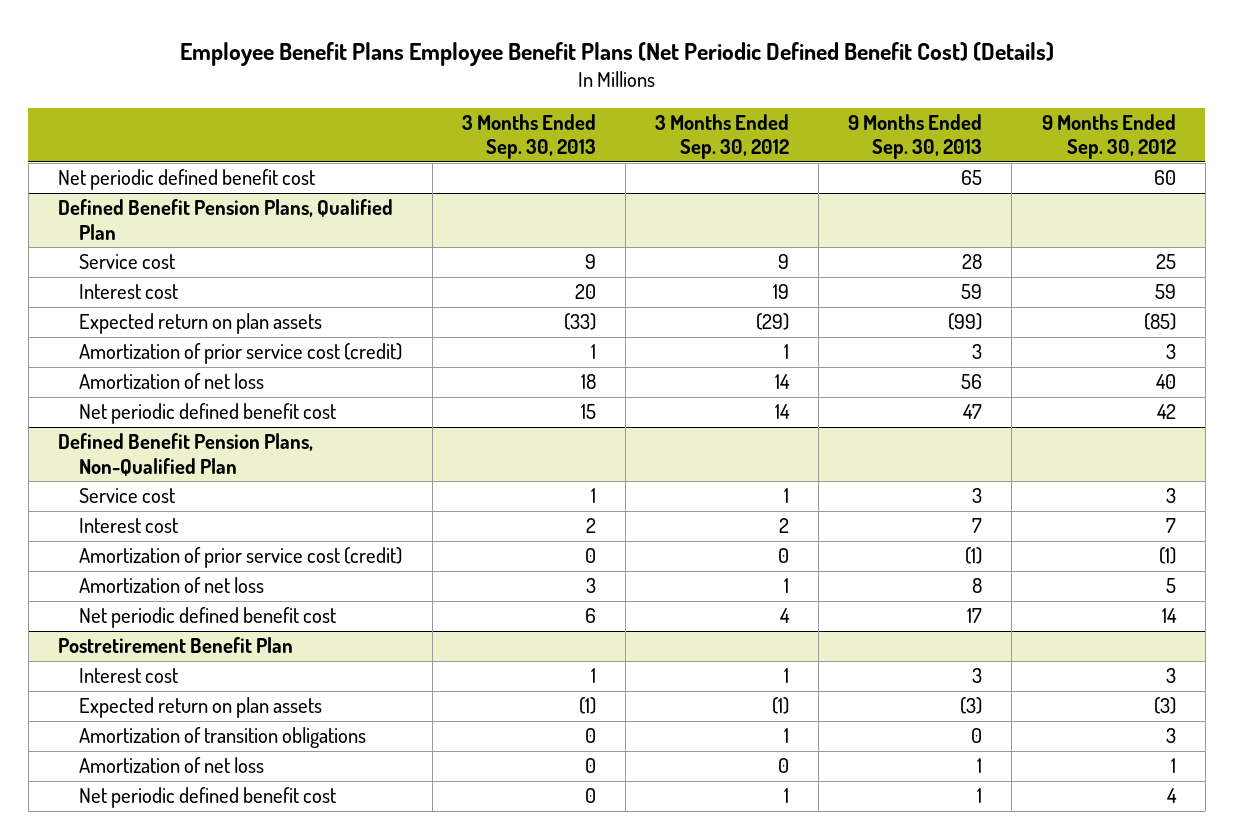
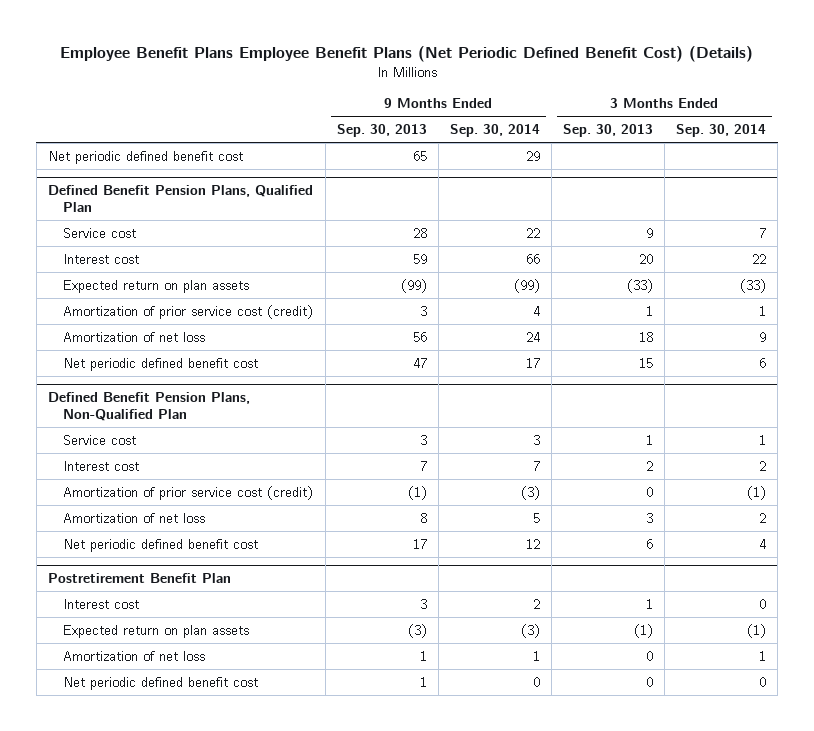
[655,114,790,160] 3 Months Ended Sep. 30, 2012 -> none
[1041,114,1176,160] 9 Months Ended Sep. 30, 2012 -> none
none -> [449,124,540,138] Sep. 30, 2014
none -> [676,124,767,138] Sep. 30, 2014
[79,727,367,749] Amortization of transition obligations -> none

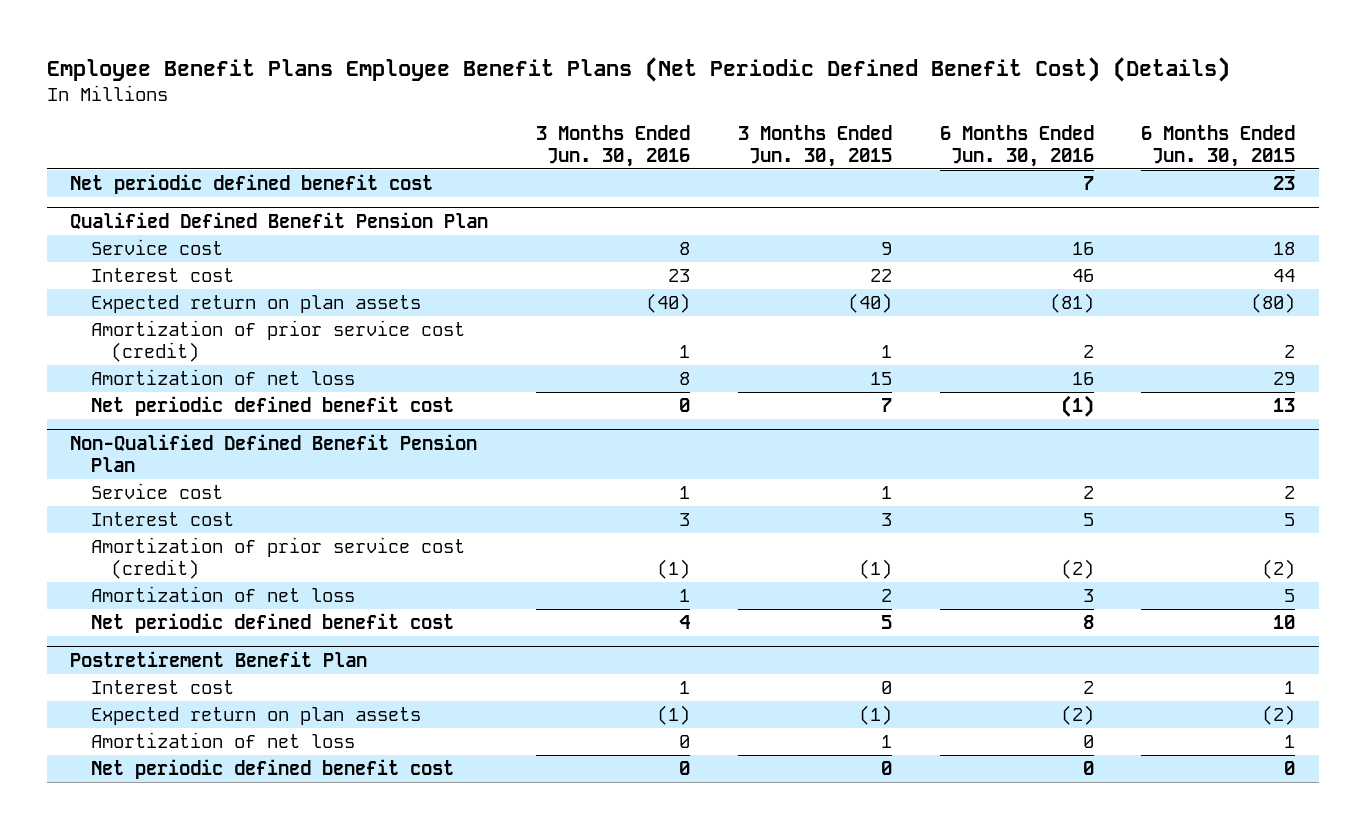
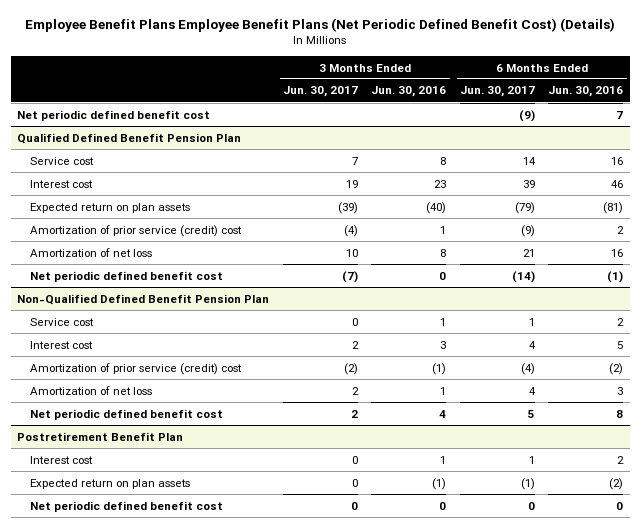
[737,124,892,167] 3 Months Ended Jun. 30, 2015 -> none
[1141,124,1296,167] 6 Months Ended Jun. 30, 2015 -> none
none -> [282,86,358,98] Jun. 30, 2017
none -> [459,86,535,98] Jun. 30, 2017
[90,320,465,363] Amortization of prior service cost (credit) -> [29,224,242,237] Amortization of prior service (credit) cost
[90,537,465,580] Amortization of prior service cost (credit) -> [29,362,242,375] Amortization of prior service (credit) cost
[90,732,355,749] Amortization of net loss -> none

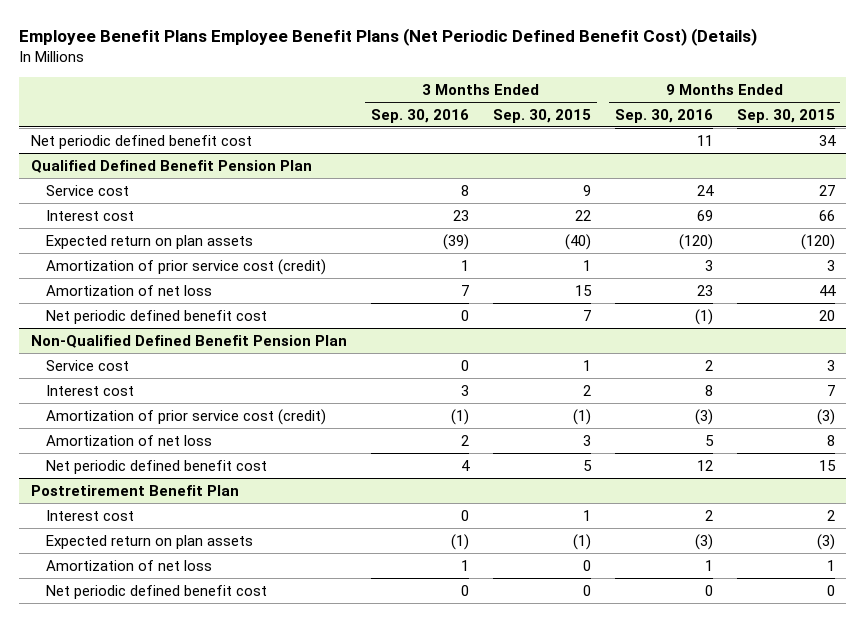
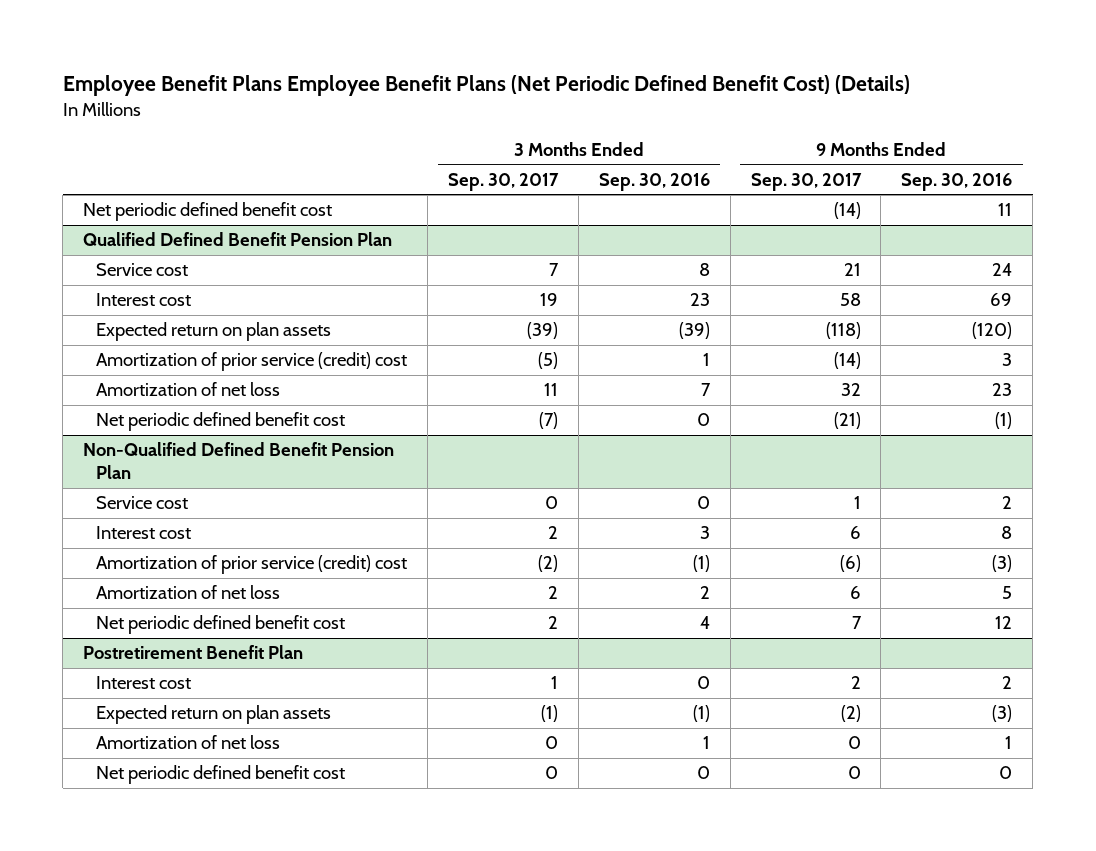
[492,108,591,123] Sep. 30, 2015 -> none
[736,108,835,123] Sep. 30, 2015 -> none
none -> [447,172,559,191] Sep. 30, 2017
none -> [750,172,862,191] Sep. 30, 2017
[45,258,326,275] Amortization of prior service cost (credit) -> [96,352,408,372] Amortization of prior service (credit) cost
[45,408,326,425] Amortization of prior service cost (credit) -> [96,555,408,575] Amortization of prior service (credit) cost

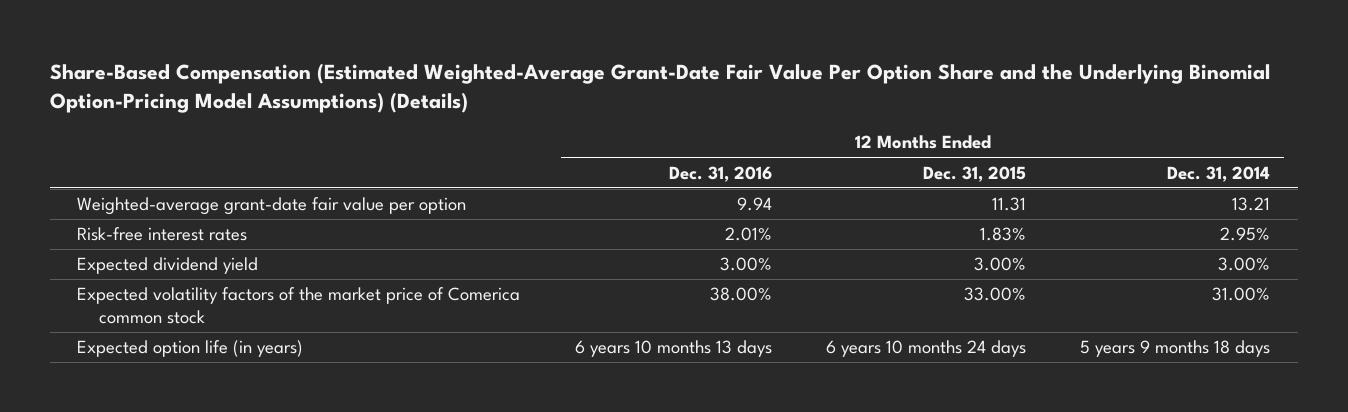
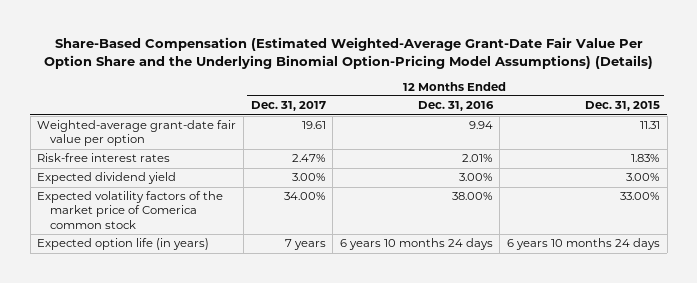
[1167,165,1271,182] Dec. 31, 2014 -> none
none -> [250,101,326,112] Dec. 31, 2017
[574,340,772,358] 6 years 10 months 13 days -> [339,238,493,251] 6 years 10 months 24 days

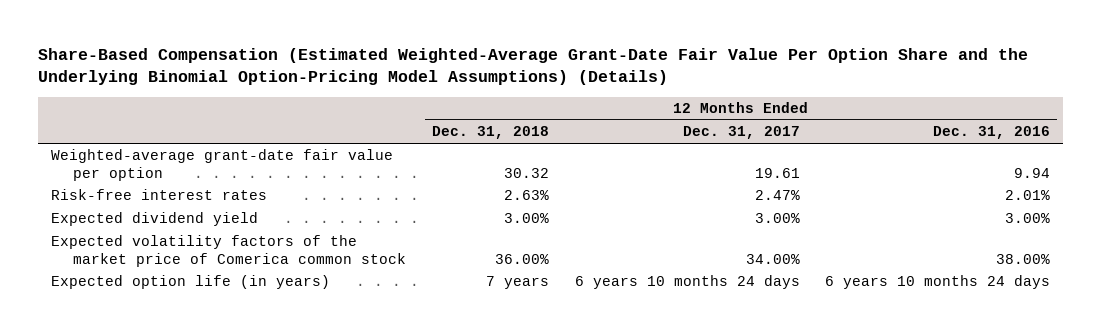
[585,101,661,112] Dec. 31, 2015 -> none
none -> [431,126,549,140] Dec. 31, 2018
[284,239,326,251] 7 years -> [574,275,800,290] 6 years 10 months 24 days

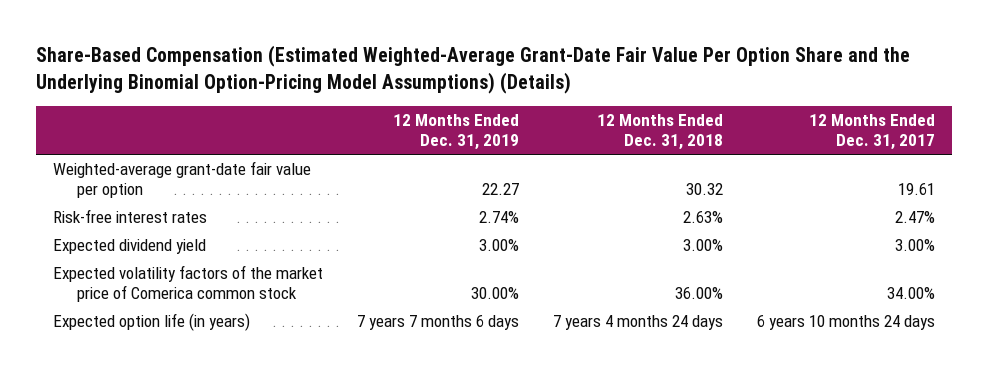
[933,126,1051,140] Dec. 31, 2016 -> none
none -> [392,114,519,151] 12 Months Ended Dec. 31, 2019
[485,276,549,290] 7 years -> [552,315,723,331] 7 years 4 months 24 days

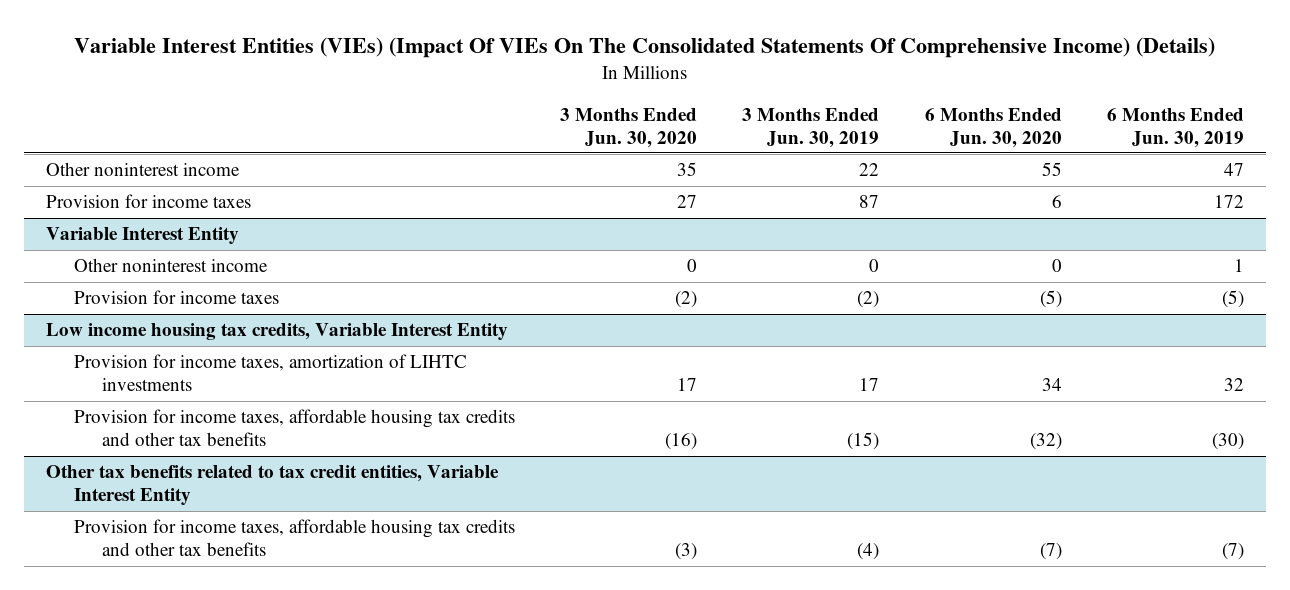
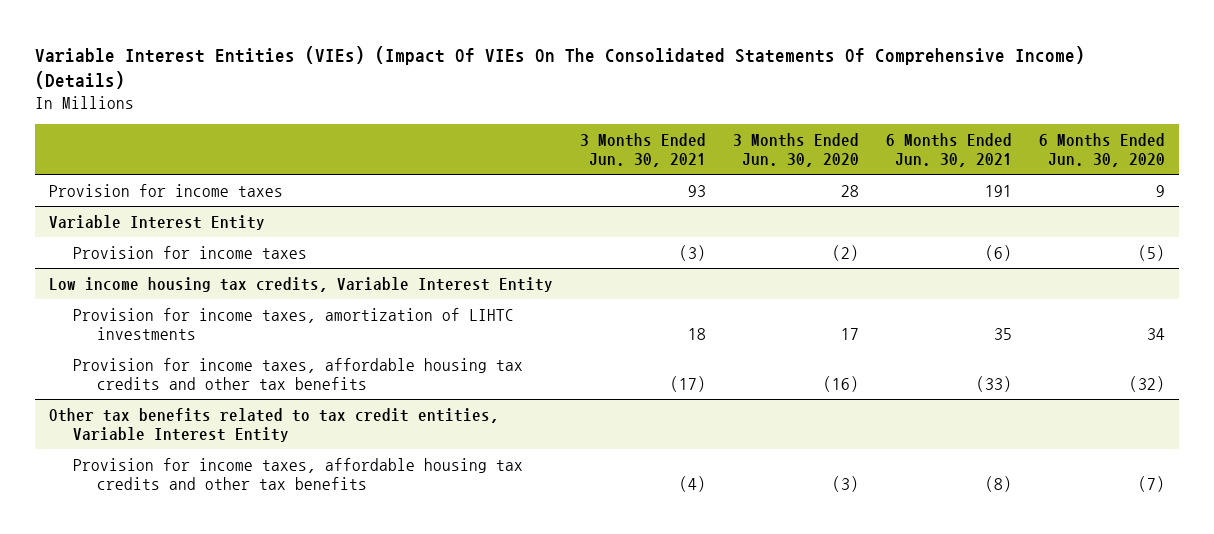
[742,107,880,148] 3 Months Ended Jun. 30, 2019 -> none
[1106,107,1244,148] 6 Months Ended Jun. 30, 2019 -> none
none -> [579,132,706,167] 3 Months Ended Jun. 30, 2021
none -> [886,132,1013,167] 6 Months Ended Jun. 30, 2021
[46,162,241,177] Other noninterest income -> none
[677,195,698,209] 27 -> [841,184,860,197] 28
[1051,195,1062,209] 6 -> [1156,184,1166,197] 9
[74,258,269,273] Other noninterest income -> none

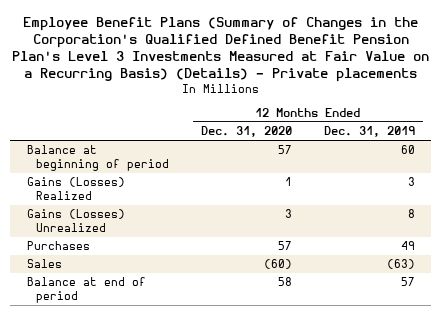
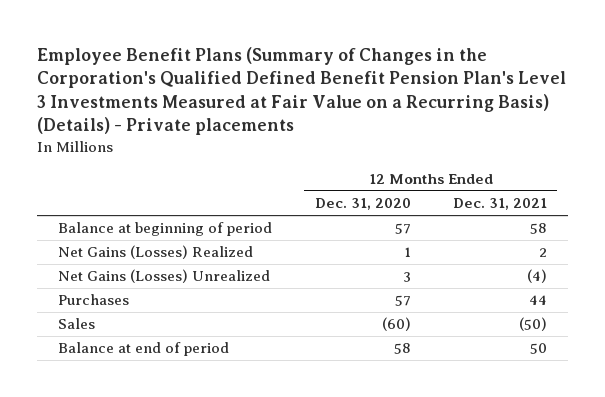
[324,126,416,138] Dec. 31, 2019 -> none
none -> [452,198,547,211] Dec. 31, 2021
[26,177,125,201] Gains (Losses) Realized -> [58,245,254,260] Net Gains (Losses) Realized
[26,209,125,233] Gains (Losses) Unrealized -> [58,269,271,284] Net Gains (Losses) Unrealized

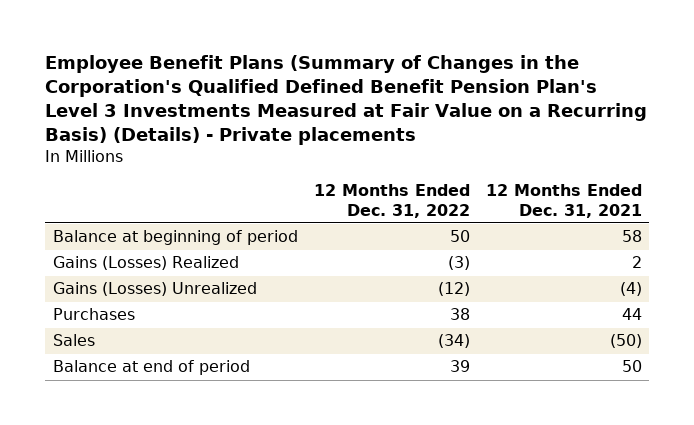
[314,198,411,211] Dec. 31, 2020 -> none
none -> [313,184,470,218] 12 Months Ended Dec. 31, 2022
[58,245,254,260] Net Gains (Losses) Realized -> [52,256,239,271] Gains (Losses) Realized
[58,269,271,284] Net Gains (Losses) Unrealized -> [52,282,257,297] Gains (Losses) Unrealized

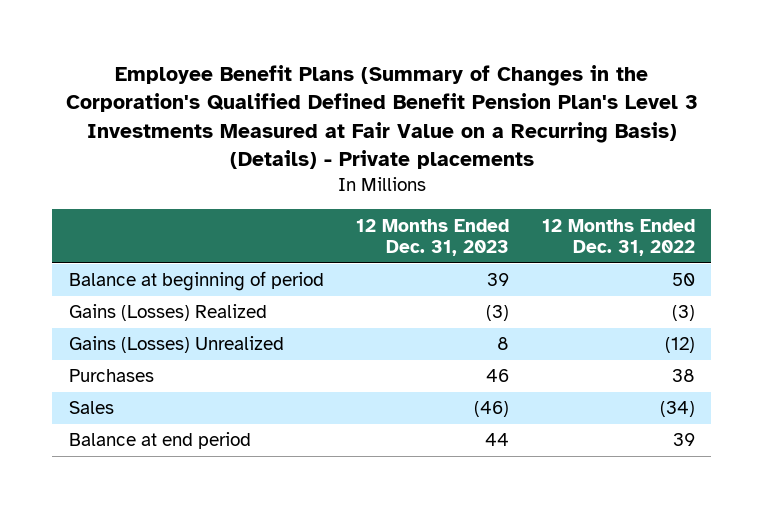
[485,184,642,218] 12 Months Ended Dec. 31, 2021 -> none
none -> [356,218,510,256] 12 Months Ended Dec. 31, 2023
[52,360,250,376] Balance at end of period -> [68,432,251,450] Balance at end period

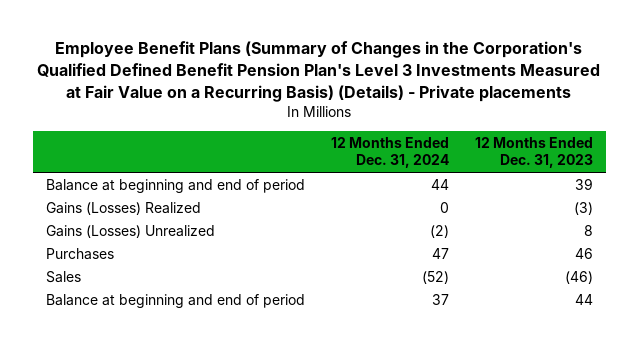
[542,218,696,256] 12 Months Ended Dec. 31, 2022 -> none
none -> [330,137,449,169] 12 Months Ended Dec. 31, 2024
[68,271,324,292] Balance at beginning of period -> [45,178,305,193] Balance at beginning and end of period
[68,432,251,450] Balance at end period -> [45,293,305,308] Balance at beginning and end of period

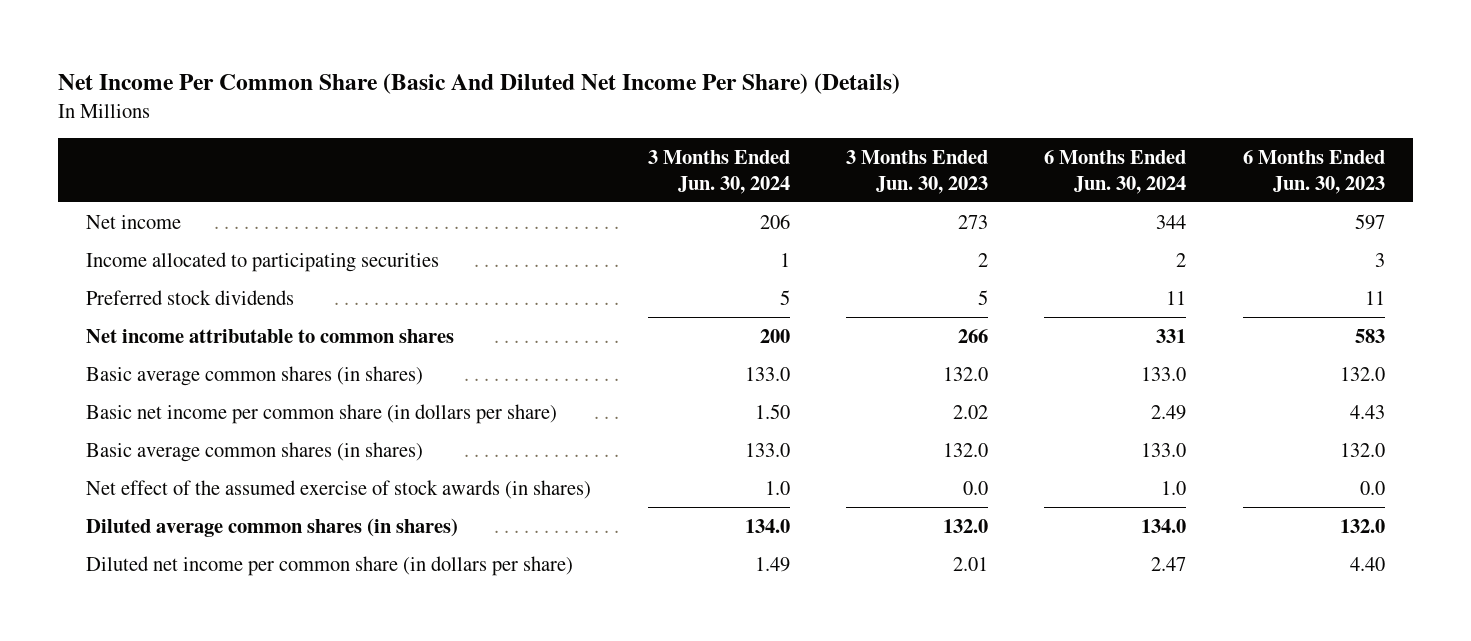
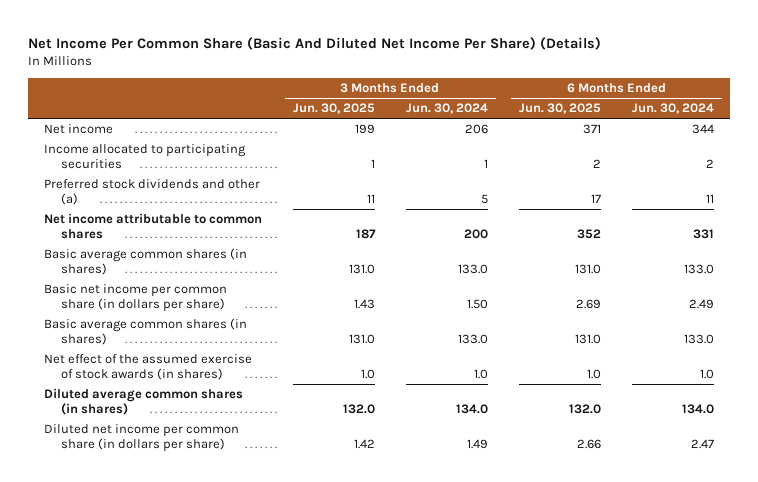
[845,149,988,194] 3 Months Ended Jun. 30, 2023 -> none
[1242,149,1385,194] 6 Months Ended Jun. 30, 2023 -> none
none -> [292,103,375,115] Jun. 30, 2025
none -> [519,103,602,115] Jun. 30, 2025
[86,289,295,305] Preferred stock dividends -> [43,179,260,205] Preferred stock dividends and other (a)

